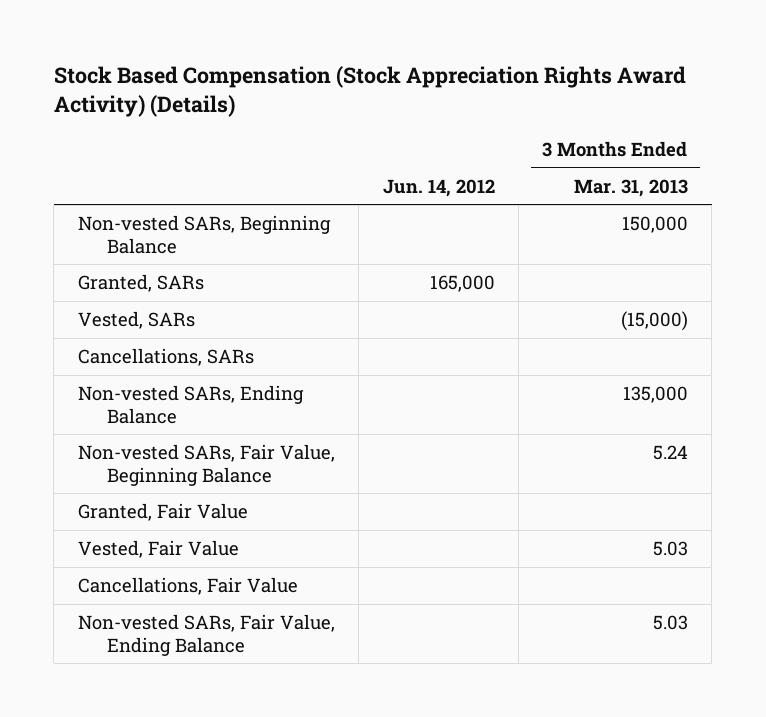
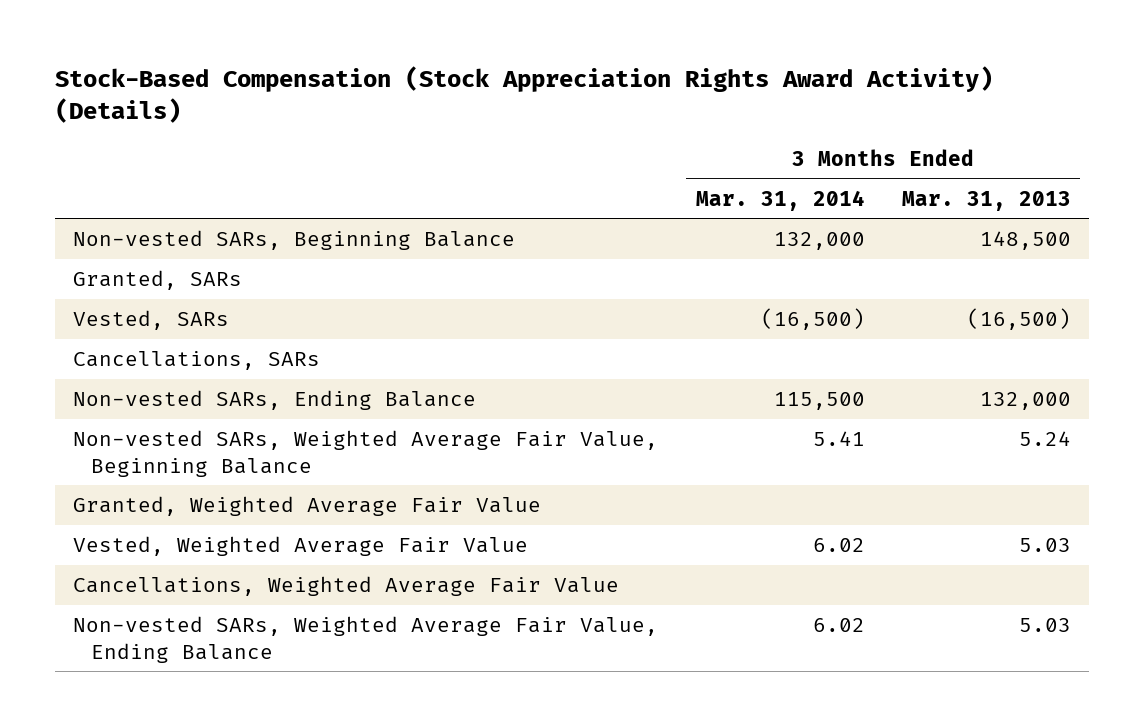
[53,65,686,117] Stock Based Compensation (Stock Appreciation Rights Award Activity) (Details) -> [54,65,993,123] Stock-Based Compensation (Stock Appreciation Rights Award Activity) (Details)
[382,178,495,197] Jun. 14, 2012 -> none
none -> [695,189,865,211] Mar. 31, 2014
[621,216,688,234] 150,000 -> [979,231,1071,251] 148,500
[620,311,688,332] (15,000) -> [966,308,1071,331] (16,500)
[622,386,688,404] 135,000 -> [979,392,1071,411] 132,000
[77,444,335,486] Non-vested SARs, Fair Value, Beginning Balance -> [73,430,659,477] Non-vested SARs, Weighted Average Fair Value, Beginning Balance
[77,503,248,522] Granted, Fair Value -> [73,496,542,517] Granted, Weighted Average Fair Value
[77,540,239,559] Vested, Fair Value -> [73,536,529,557] Vested, Weighted Average Fair Value
[77,577,298,596] Cancellations, Fair Value -> [73,576,620,597] Cancellations, Weighted Average Fair Value
[77,614,335,656] Non-vested SARs, Fair Value, Ending Balance -> [73,616,659,663] Non-vested SARs, Weighted Average Fair Value, Ending Balance

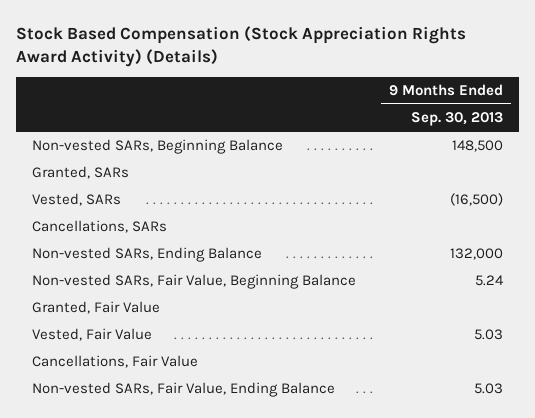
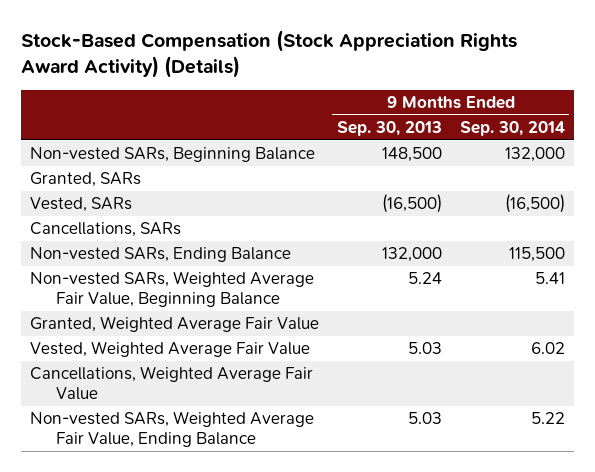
[15,26,466,68] Stock Based Compensation (Stock Appreciation Rights Award Activity) (Details) -> [21,30,518,79] Stock-Based Compensation (Stock Appreciation Rights Award Activity) (Details)
none -> [459,120,565,136] Sep. 30, 2014
[32,274,357,290] Non-vested SARs, Fair Value, Beginning Balance -> [30,271,315,307] Non-vested SARs, Weighted Average Fair Value, Beginning Balance
[32,301,161,315] Granted, Fair Value -> [30,316,320,333] Granted, Weighted Average Fair Value
[32,328,153,342] Vested, Fair Value -> [30,341,311,358] Vested, Weighted Average Fair Value
[32,355,199,369] Cancellations, Fair Value -> [30,366,314,400] Cancellations, Weighted Average Fair Value
[32,382,336,398] Non-vested SARs, Fair Value, Ending Balance -> [30,411,315,447] Non-vested SARs, Weighted Average Fair Value, Ending Balance

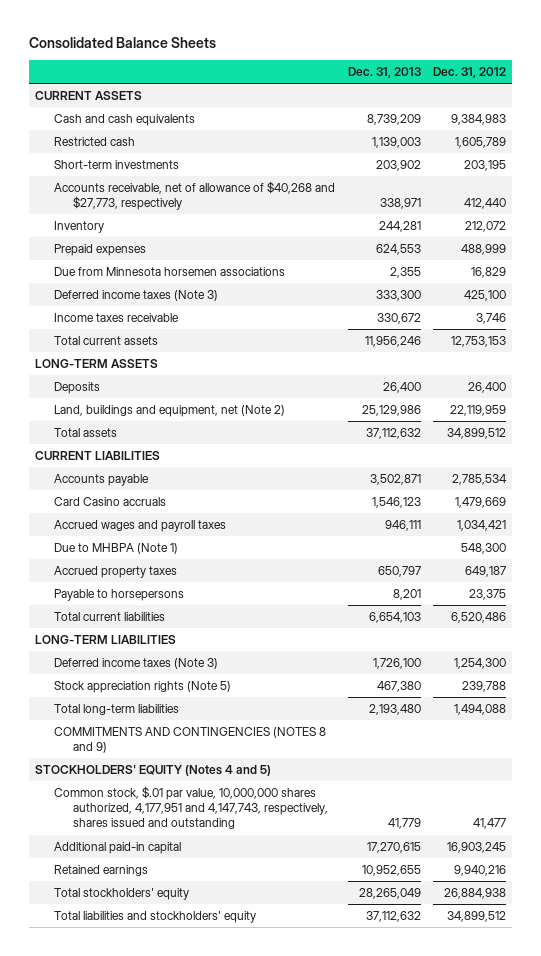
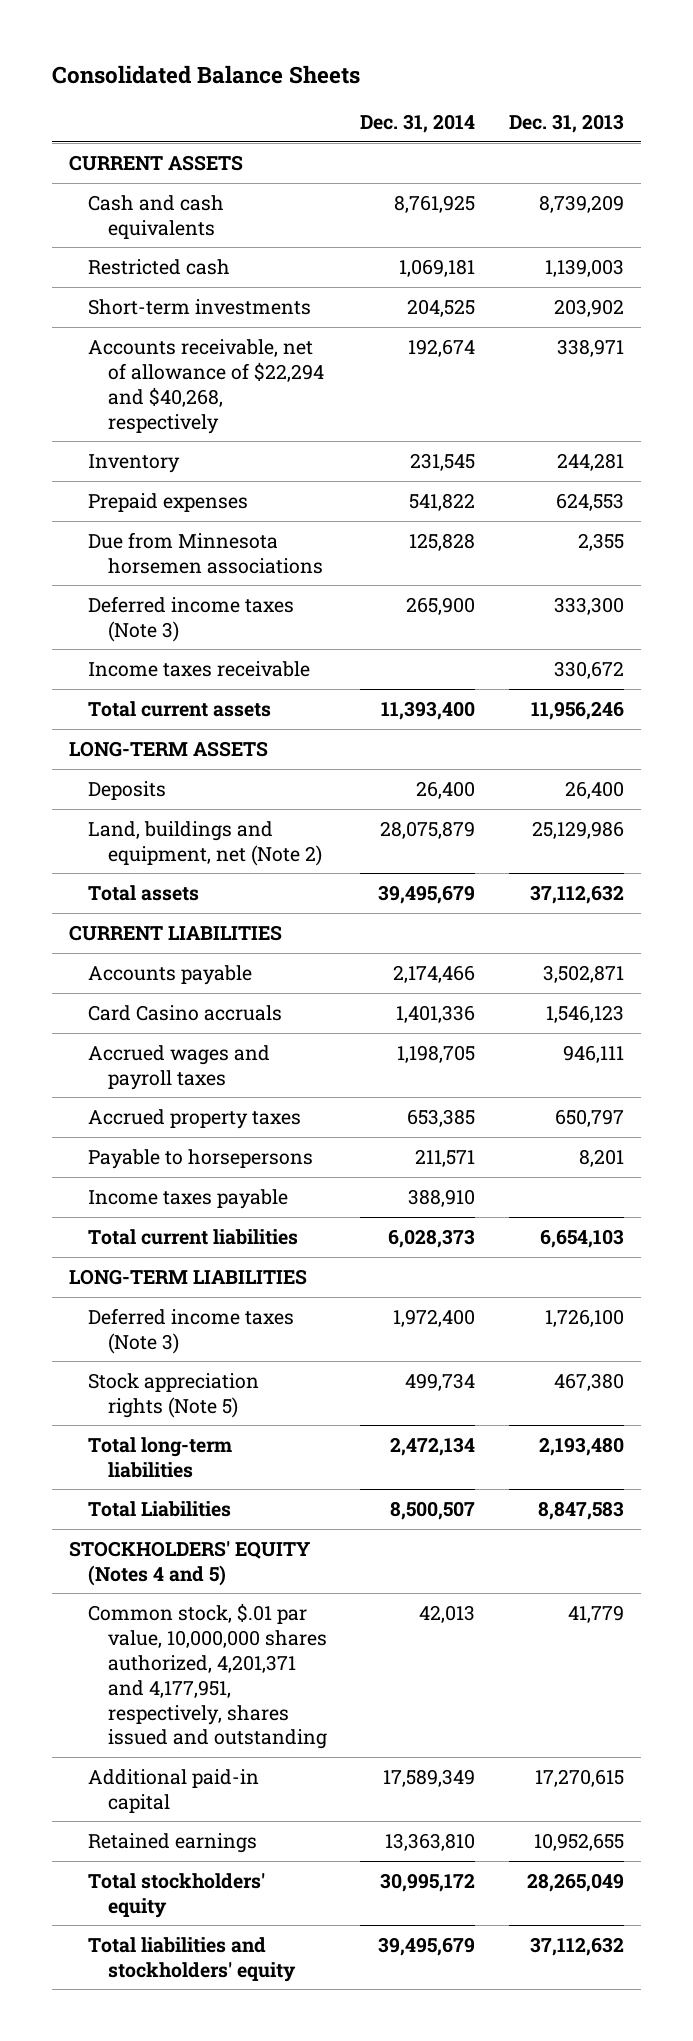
[432,67,506,79] Dec. 31, 2012 -> none
none -> [360,114,476,134] Dec. 31, 2014
[54,181,336,211] Accounts receivable, net of allowance of $40,268 and $27,773, respectively -> [88,338,324,434] Accounts receivable, net of allowance of $22,294 and $40,268, respectively
[54,543,179,555] Due to MHBPA (Note 1) -> none
none -> [88,1188,289,1209] Income taxes payable
[54,727,327,754] COMMITMENTS AND CONTINGENCIES (NOTES 8 and 9) -> none
none -> [88,1500,232,1517] Total Liabilities
[54,786,329,830] Common stock, $.01 par value, 10,000,000 shares authorized, 4,177,951 and 4,147,743, respectively, shares issued and outstanding -> [88,1602,327,1750] Common stock, $.01 par value, 10,000,000 shares authorized, 4,201,371 and 4,177,951, respectively, shares issued and outstanding

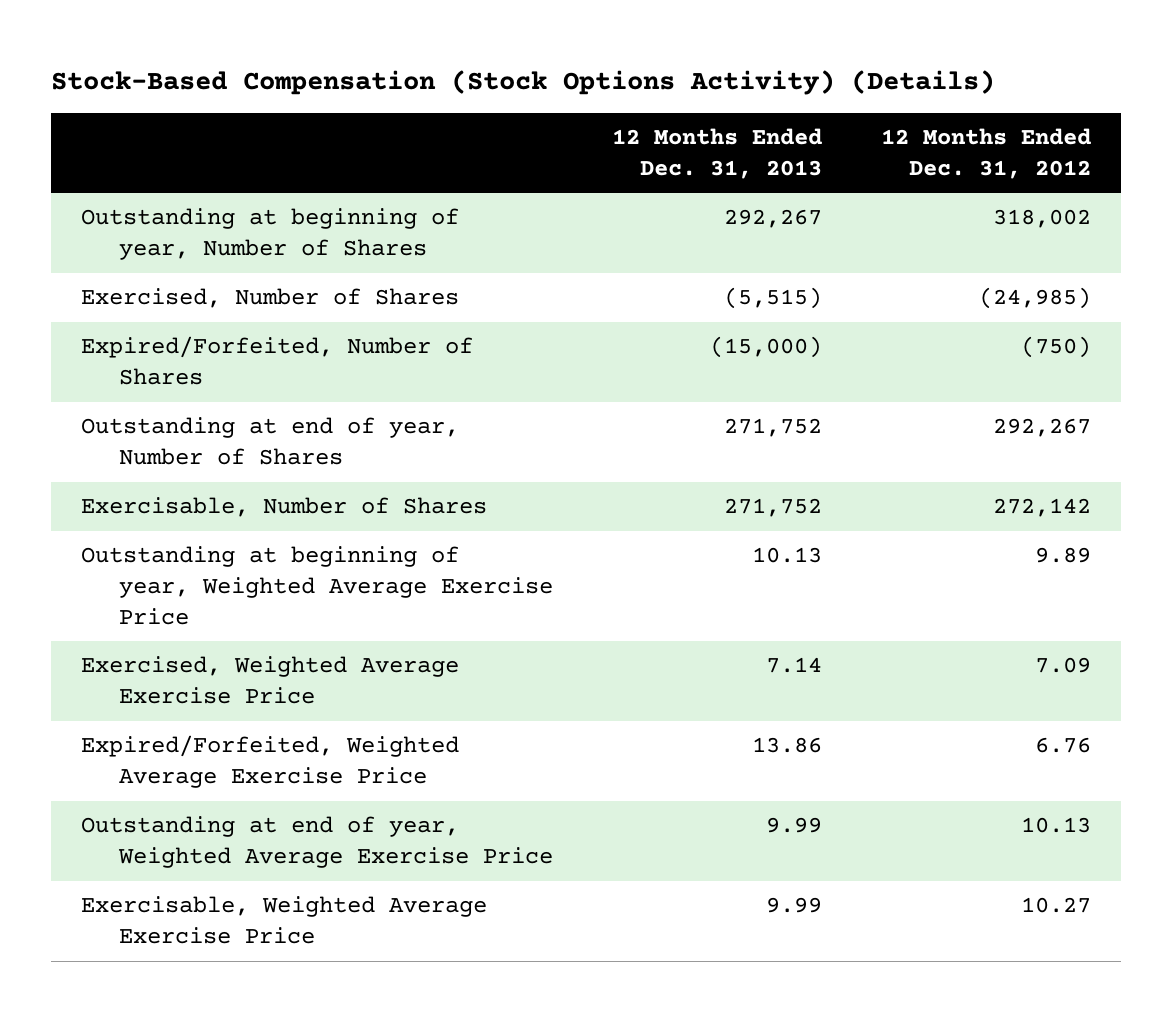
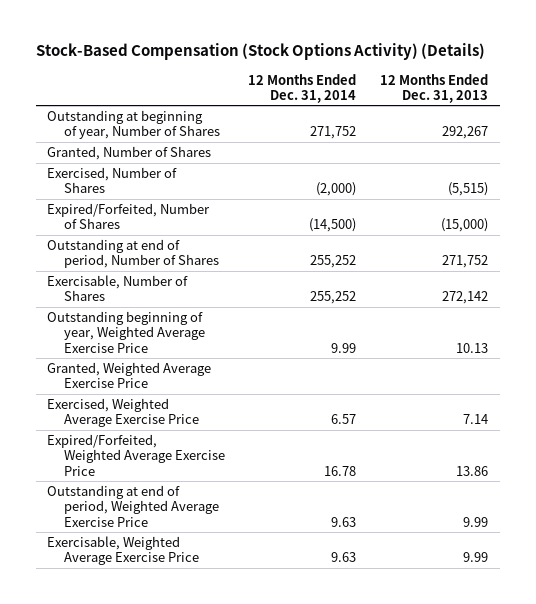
[881,128,1092,179] 12 Months Ended Dec. 31, 2012 -> none
none -> [248,73,357,103] 12 Months Ended Dec. 31, 2014
none -> [47,146,212,161] Granted, Number of Shares
[80,417,459,466] Outstanding at end of year, Number of Shares -> [47,239,219,269] Outstanding at end of period, Number of Shares
[724,498,823,518] 271,752 -> [442,291,489,305] 272,142
[80,546,553,625] Outstanding at beginning of year, Weighted Average Exercise Price -> [47,311,205,353] Outstanding beginning of year, Weighted Average Exercise Price
none -> [47,362,212,389] Granted, Weighted Average Exercise Price
[80,816,553,869] Outstanding at end of year, Weighted Average Exercise Price -> [47,485,219,527] Outstanding at end of period, Weighted Average Exercise Price

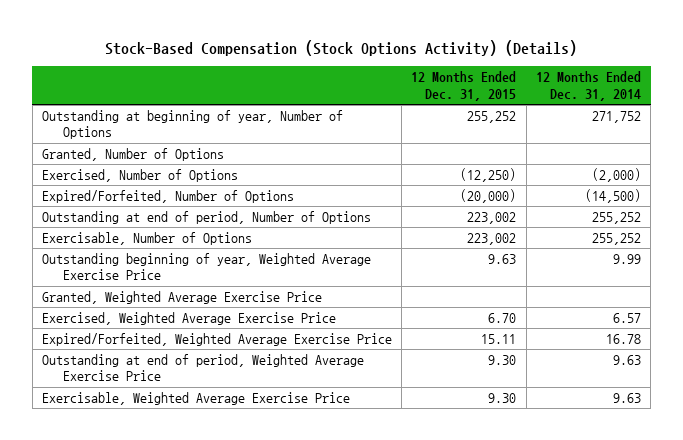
[380,73,489,103] 12 Months Ended Dec. 31, 2013 -> none
none -> [411,71,517,101] 12 Months Ended Dec. 31, 2015
[47,110,220,140] Outstanding at beginning of year, Number of Shares -> [41,110,343,140] Outstanding at beginning of year, Number of Options
[47,146,212,161] Granted, Number of Shares -> [41,148,224,162] Granted, Number of Options
[47,167,178,194] Exercised, Number of Shares -> [41,169,238,183] Exercised, Number of Options
[47,203,211,230] Expired/Forfeited, Number of Shares -> [41,190,294,204] Expired/Forfeited, Number of Options
[47,239,219,269] Outstanding at end of period, Number of Shares -> [41,211,371,225] Outstanding at end of period, Number of Options
[47,275,189,302] Exercisable, Number of Shares -> [41,232,252,246] Exercisable, Number of Options

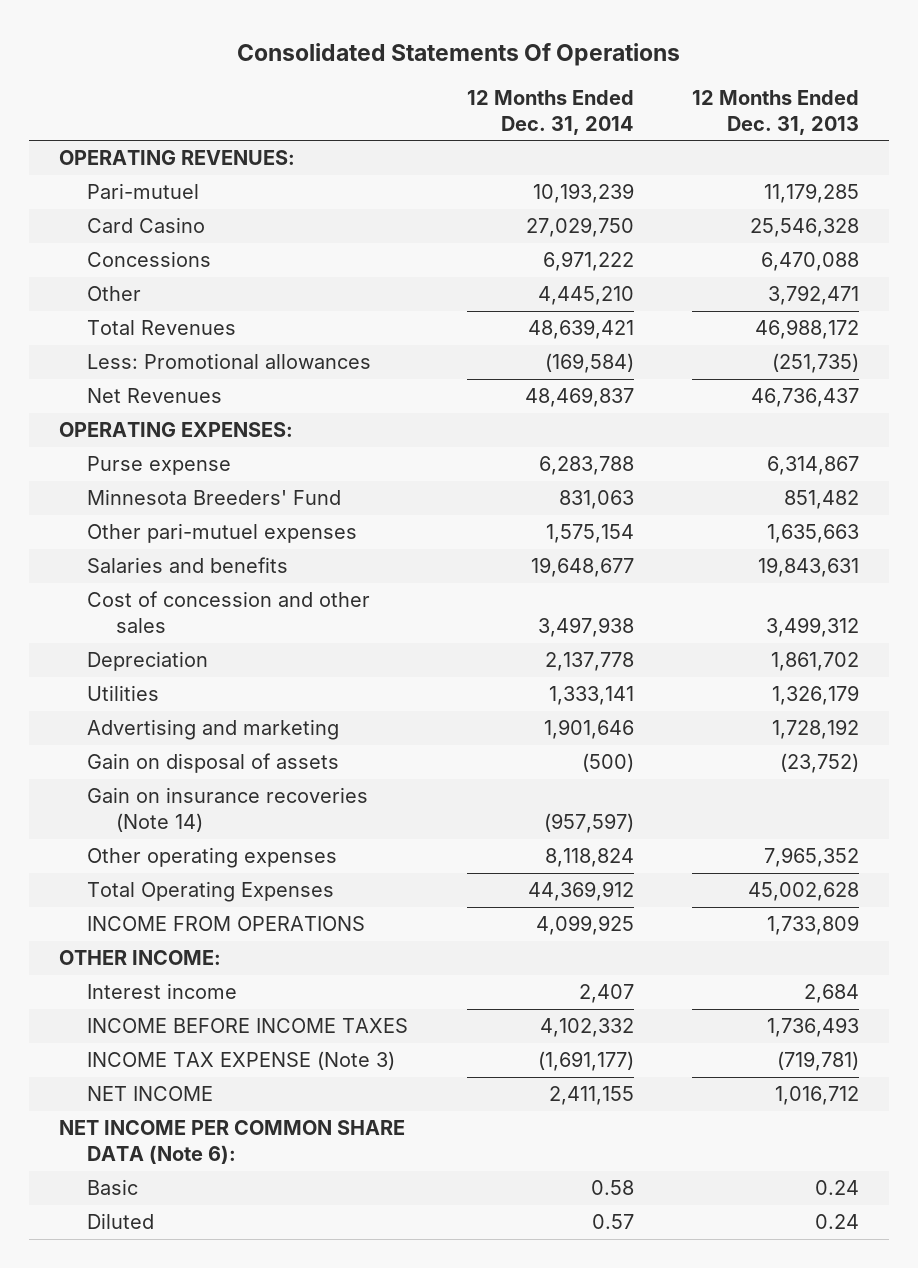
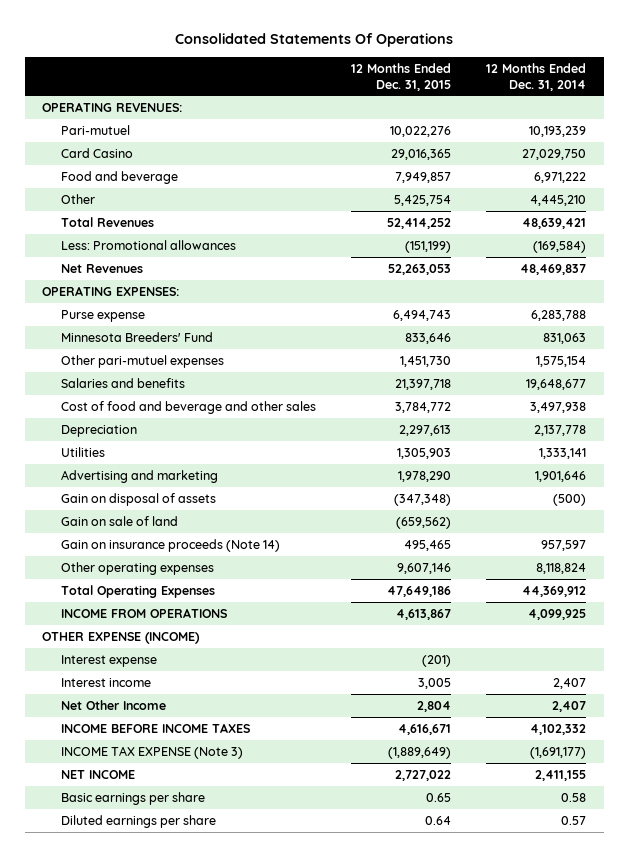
[692,89,860,135] 12 Months Ended Dec. 31, 2013 -> none
none -> [351,63,452,91] 12 Months Ended Dec. 31, 2015
[87,251,212,268] Concessions -> [61,170,179,184] Food and beverage
[87,591,371,634] Cost of concession and other sales -> [61,400,317,414] Cost of food and beverage and other sales
none -> [61,515,179,526] Gain on sale of land
[87,787,369,833] Gain on insurance recoveries (Note 14) -> [61,538,281,552] Gain on insurance proceeds (Note 14)
[543,813,634,834] (957,597) -> [541,539,587,551] 957,597
[58,950,221,966] OTHER INCOME: -> [42,631,201,644] OTHER EXPENSE (INCOME)
none -> [61,654,158,667] Interest expense
none -> [61,699,167,710] Net Other Income
[58,1120,405,1165] NET INCOME PER COMMON SHARE DATA (Note 6): -> none
[87,1179,139,1196] Basic -> [61,791,206,805] Basic earnings per share
[87,1213,155,1230] Diluted -> [61,814,217,828] Diluted earnings per share

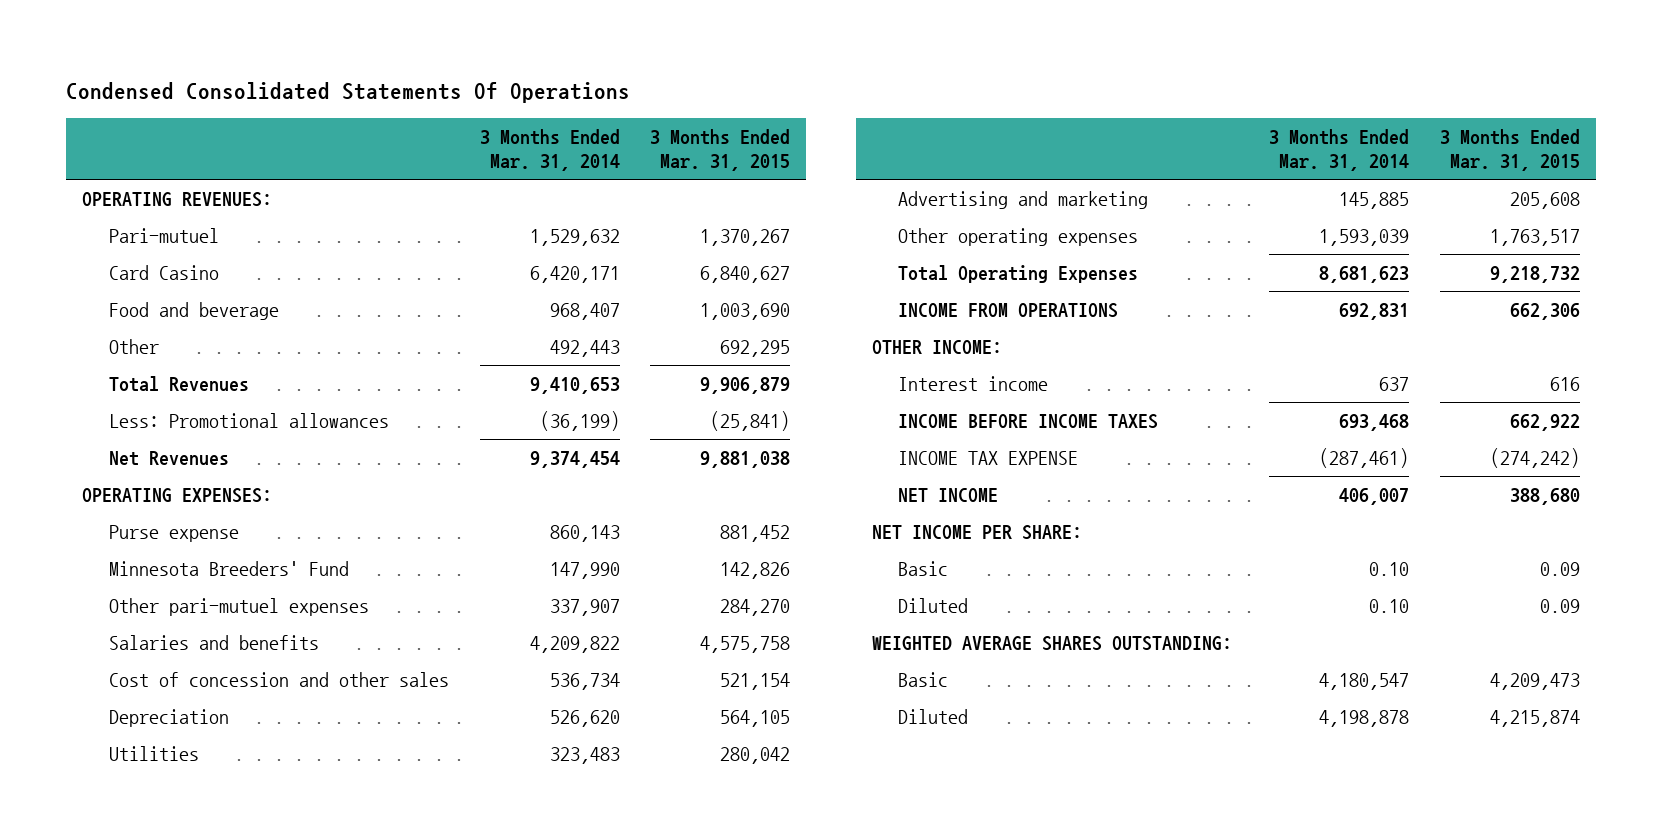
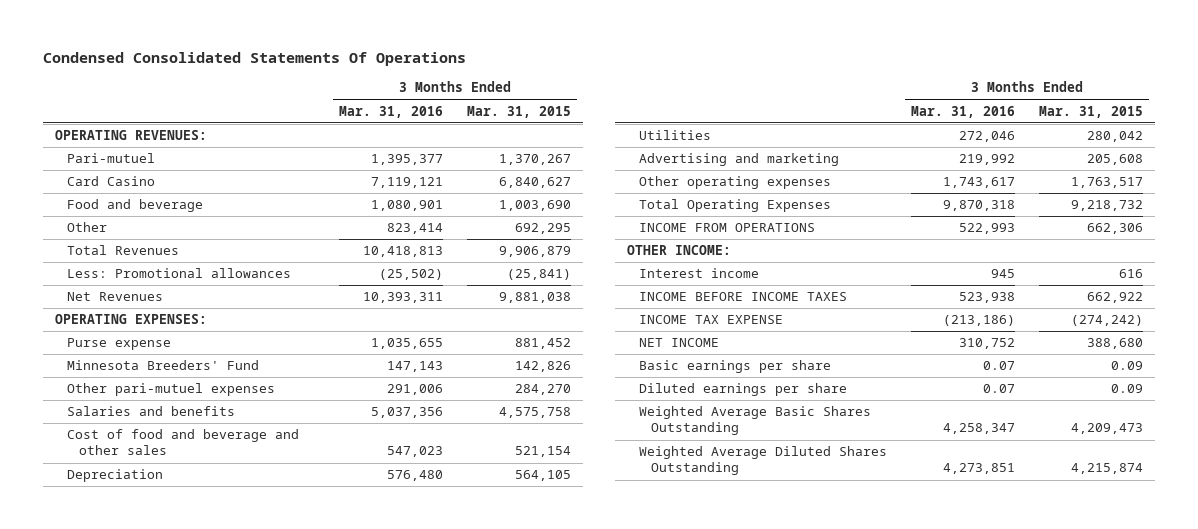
[479,129,620,171] 3 Months Ended Mar. 31, 2014 -> none
none -> [338,105,443,118] Mar. 31, 2016
[108,672,449,688] Cost of concession and other sales -> [66,429,299,456] Cost of food and beverage and other sales
[871,525,1082,541] NET INCOME PER SHARE: -> none
[871,636,1232,652] WEIGHTED AVERAGE SHARES OUTSTANDING: -> none
[898,561,949,577] Basic -> [639,360,832,374] Basic earnings per share
[898,598,969,614] Diluted -> [639,383,848,397] Diluted earnings per share
[898,672,949,688] Basic -> [639,406,872,436] Weighted Average Basic Shares Outstanding
[898,709,969,725] Diluted -> [639,446,888,476] Weighted Average Diluted Shares Outstanding

